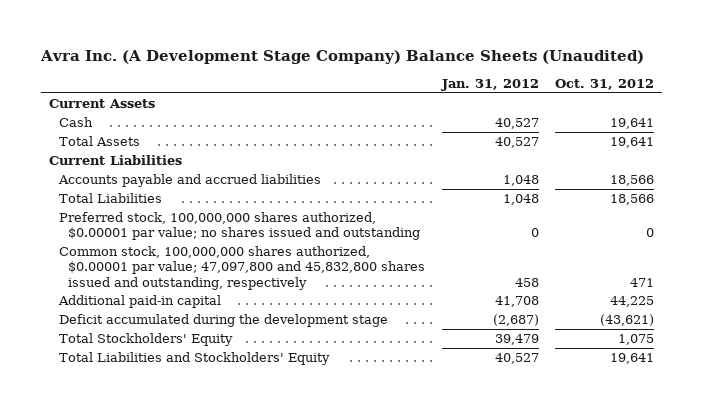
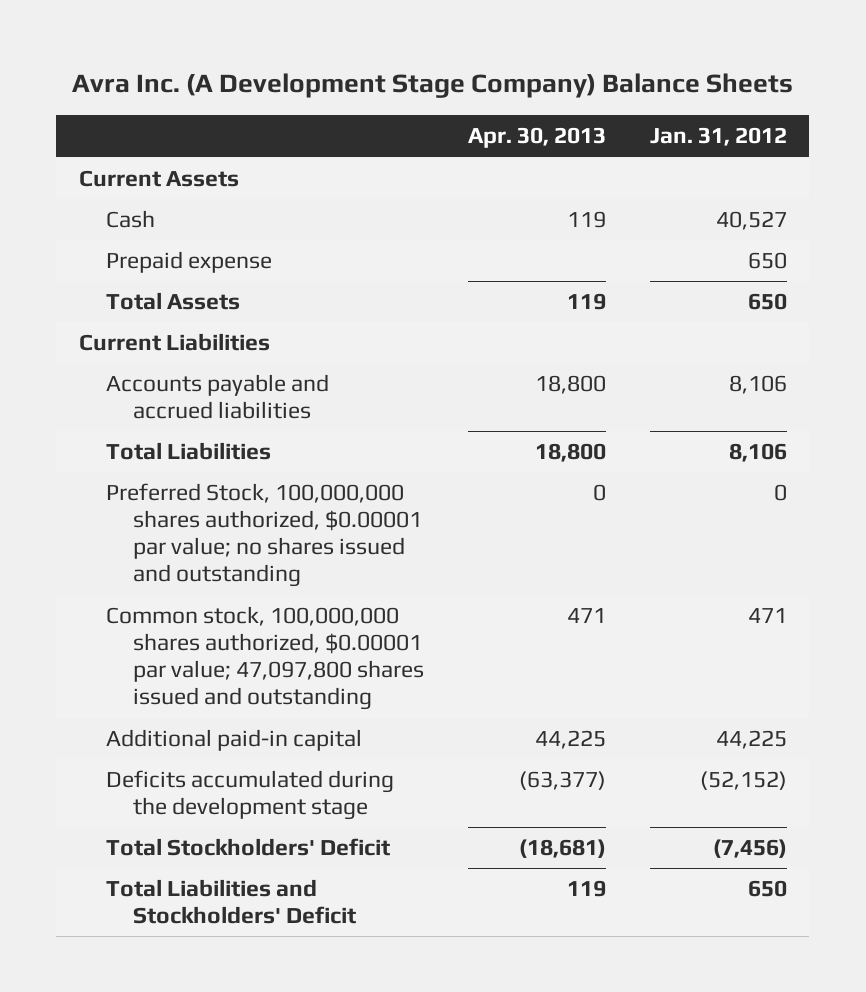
[40,50,645,65] Avra Inc. (A Development Stage Company) Balance Sheets (Unaudited) -> [71,73,793,99] Avra Inc. (A Development Stage Company) Balance Sheets
[555,79,655,91] Oct. 31, 2012 -> none
none -> [467,127,606,149] Apr. 30, 2013
none -> [105,251,272,274] Prepaid expense
[494,136,539,148] 40,527 -> [748,293,788,311] 650
[502,174,539,186] 1,048 -> [729,375,788,395] 8,106
[502,193,539,205] 1,048 -> [729,443,788,463] 8,106
[58,211,420,241] Preferred stock, 100,000,000 shares authorized, $0.00001 par value; no shares issued and outstanding -> [105,483,422,588] Preferred Stock, 100,000,000 shares authorized, $0.00001 par value; no shares issued and outstanding
[58,245,425,290] Common stock, 100,000,000 shares authorized, $0.00001 par value; 47,097,800 and 45,832,800 shares issued and outstanding, respectively -> [105,606,424,711] Common stock, 100,000,000 shares authorized, $0.00001 par value; 47,097,800 shares issued and outstanding
[514,277,539,287] 458 -> [748,608,788,624] 471
[494,295,539,307] 41,708 -> [716,730,788,750] 44,225
[58,313,388,327] Deficit accumulated during the development stage -> [105,770,394,821] Deficits accumulated during the development stage
[492,313,539,326] (2,687) -> [700,771,788,791] (52,152)
[58,332,233,346] Total Stockholders' Equity -> [105,838,390,857] Total Stockholders' Deficit
[494,333,539,345] 39,479 -> [713,839,788,859] (7,456)
[58,351,330,365] Total Liabilities and Stockholders' Equity -> [105,879,356,925] Total Liabilities and Stockholders' Deficit
[494,352,539,364] 40,527 -> [748,880,788,898] 650

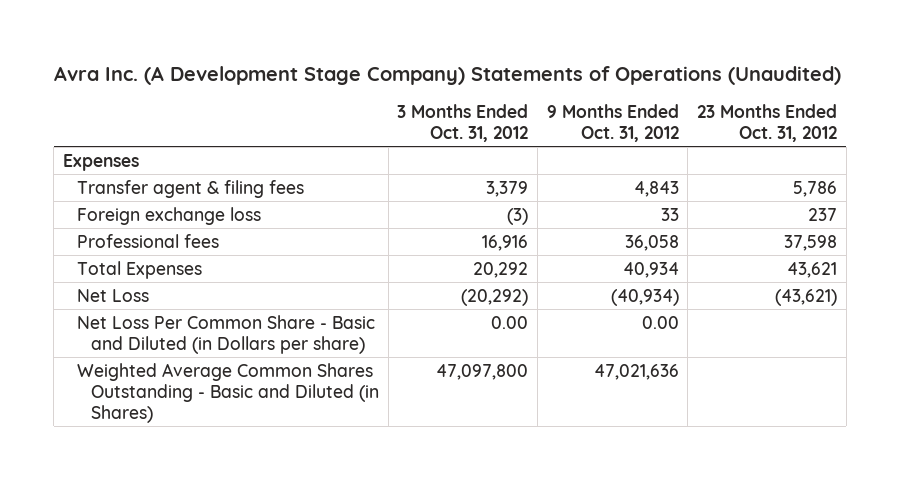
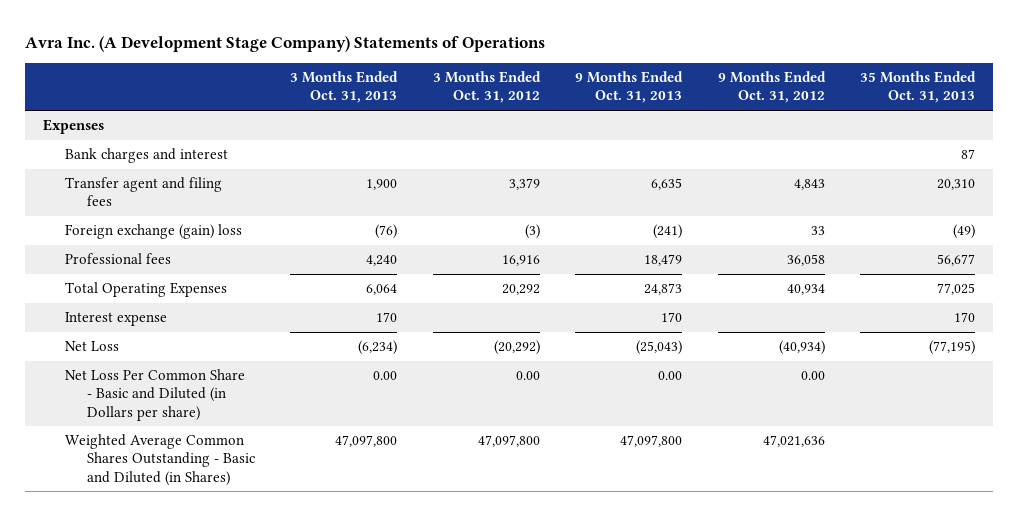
[53,65,841,85] Avra Inc. (A Development Stage Company) Statements of Operations (Unaudited) -> [24,35,545,52] Avra Inc. (A Development Stage Company) Statements of Operations
[696,104,837,143] 23 Months Ended Oct. 31, 2012 -> none
none -> [290,71,399,104] 3 Months Ended Oct. 31, 2013
none -> [575,71,684,104] 9 Months Ended Oct. 31, 2013
none -> [859,71,976,104] 35 Months Ended Oct. 31, 2013
none -> [64,148,228,164] Bank charges and interest
[77,179,305,198] Transfer agent & filing fees -> [64,177,222,207] Transfer agent and filing fees
[77,206,262,225] Foreign exchange loss -> [64,224,242,240] Foreign exchange (gain) loss
[77,260,203,279] Total Expenses -> [64,282,227,298] Total Operating Expenses
none -> [64,312,167,327] Interest expense

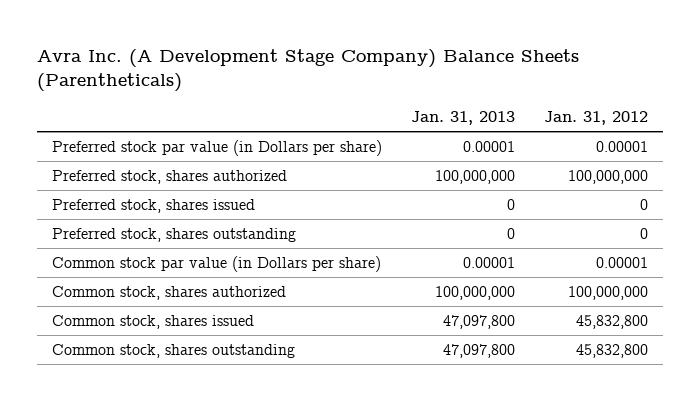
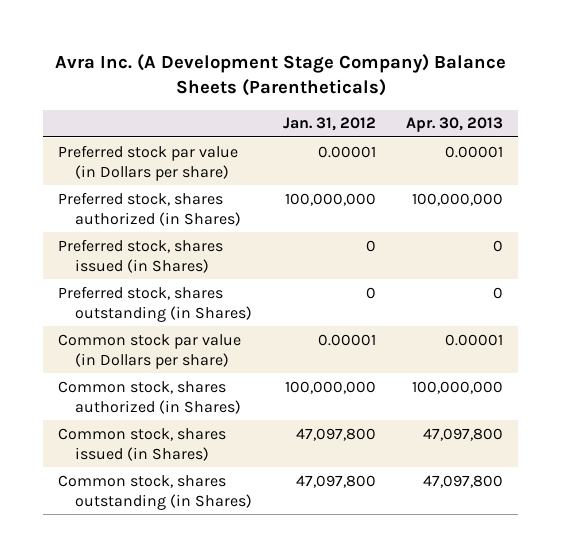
[411,111,516,126] Jan. 31, 2013 -> none
none -> [405,117,503,133] Apr. 30, 2013
[51,170,287,185] Preferred stock, shares authorized -> [58,191,242,226] Preferred stock, shares authorized (in Shares)
[51,199,255,214] Preferred stock, shares issued -> [58,238,224,273] Preferred stock, shares issued (in Shares)
[51,228,296,243] Preferred stock, shares outstanding -> [58,285,253,322] Preferred stock, shares outstanding (in Shares)
[51,286,286,301] Common stock, shares authorized -> [58,380,242,414] Common stock, shares authorized (in Shares)
[51,315,254,330] Common stock, shares issued -> [58,427,227,461] Common stock, shares issued (in Shares)
[576,315,649,330] 45,832,800 -> [295,427,376,441] 47,097,800
[51,344,295,359] Common stock, shares outstanding -> [58,474,253,510] Common stock, shares outstanding (in Shares)
[576,344,649,359] 45,832,800 -> [295,474,376,488] 47,097,800

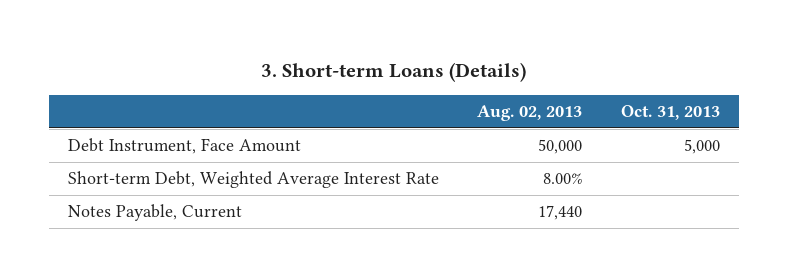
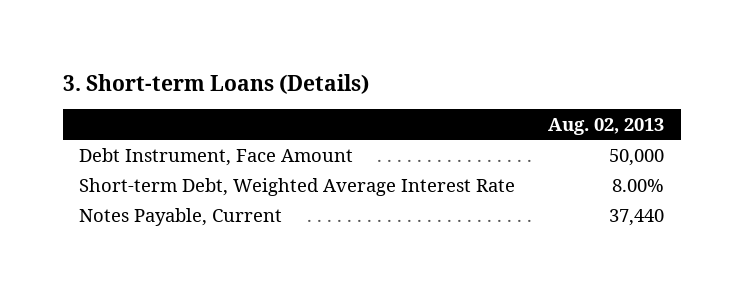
[620,105,720,121] Oct. 31, 2013 -> none
[538,205,583,221] 17,440 -> [609,208,665,226] 37,440

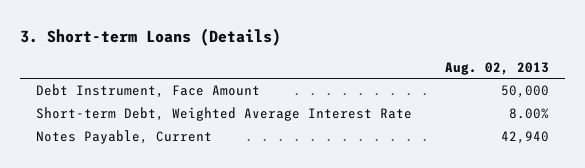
[609,208,665,226] 37,440 -> [500,131,549,145] 42,940

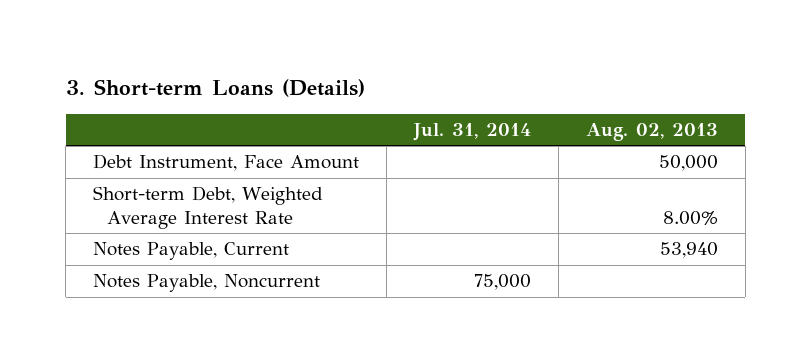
none -> [413,123,532,142] Jul. 31, 2014
[500,131,549,145] 42,940 -> [659,242,718,259] 53,940
none -> [93,274,321,293] Notes Payable, Noncurrent

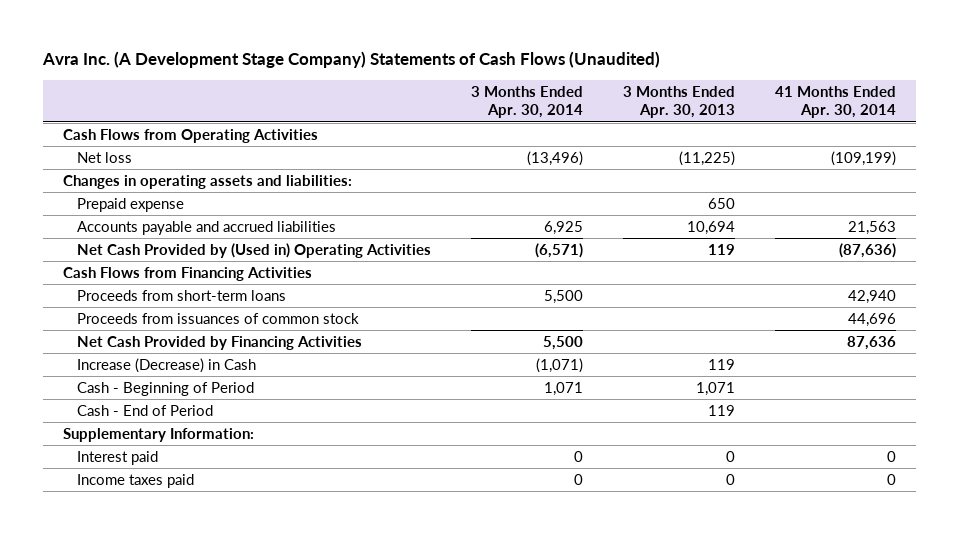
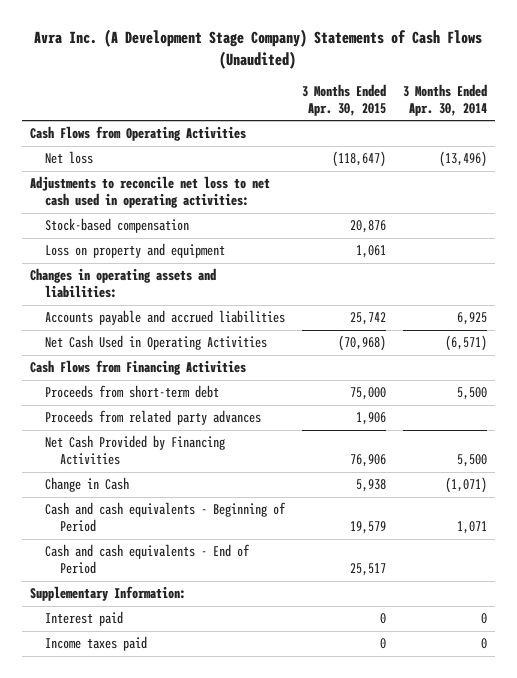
[623,85,736,119] 3 Months Ended Apr. 30, 2013 -> none
[775,85,897,119] 41 Months Ended Apr. 30, 2014 -> none
none -> [301,84,386,117] 3 Months Ended Apr. 30, 2015
none -> [30,176,271,209] Adjustments to reconcile net loss to net cash used in operating activities:
none -> [45,218,190,234] Stock-based compensation
none -> [45,243,226,259] Loss on property and equipment
[77,197,185,212] Prepaid expense -> none
[77,242,432,258] Net Cash Provided by (Used in) Operating Activities -> [45,335,268,351] Net Cash Used in Operating Activities
[77,312,360,324] Proceeds from issuances of common stock -> none
[77,289,287,301] Proceeds from short-term loans -> [45,385,220,399] Proceeds from short-term debt
none -> [45,410,262,426] Proceeds from related party advances
[77,357,257,373] Increase (Decrease) in Cash -> [45,477,130,493] Change in Cash
[77,381,255,396] Cash - Beginning of Period -> [45,502,287,533] Cash and cash equivalents - Beginning of Period
[77,404,214,416] Cash - End of Period -> [45,544,251,575] Cash and cash equivalents - End of Period

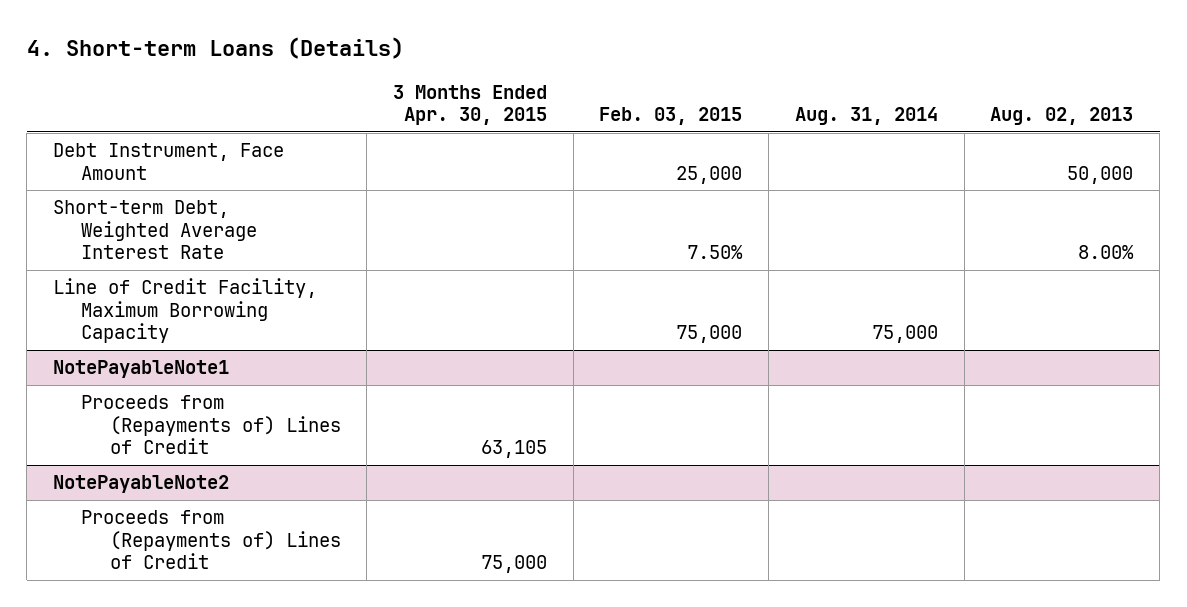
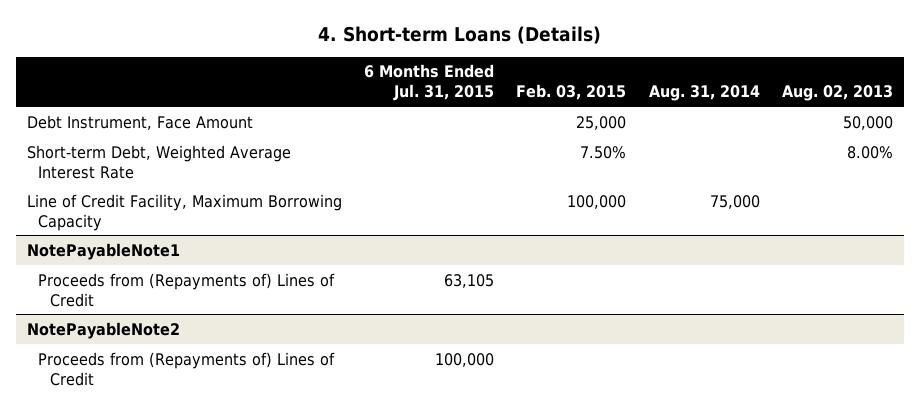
[393,84,548,126] 3 Months Ended Apr. 30, 2015 -> none
none -> [364,64,495,102] 6 Months Ended Jul. 31, 2015
[676,325,743,344] 75,000 -> [567,194,627,209] 100,000

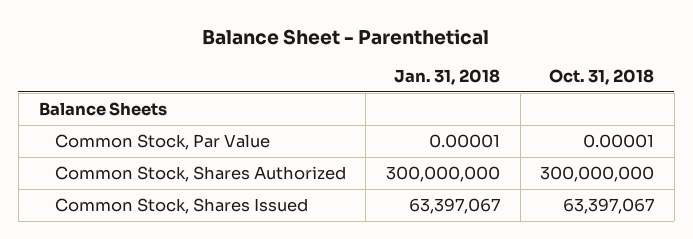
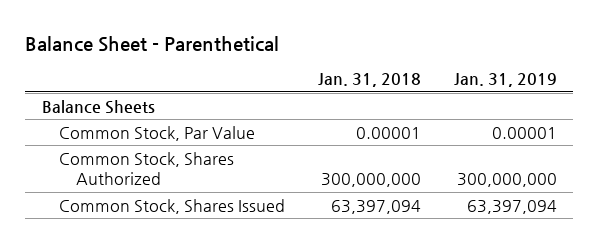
[549,69,655,86] Oct. 31, 2018 -> none
none -> [453,73,557,88] Jan. 31, 2019
[408,197,500,214] 63,397,067 -> [330,199,421,214] 63,397,094

